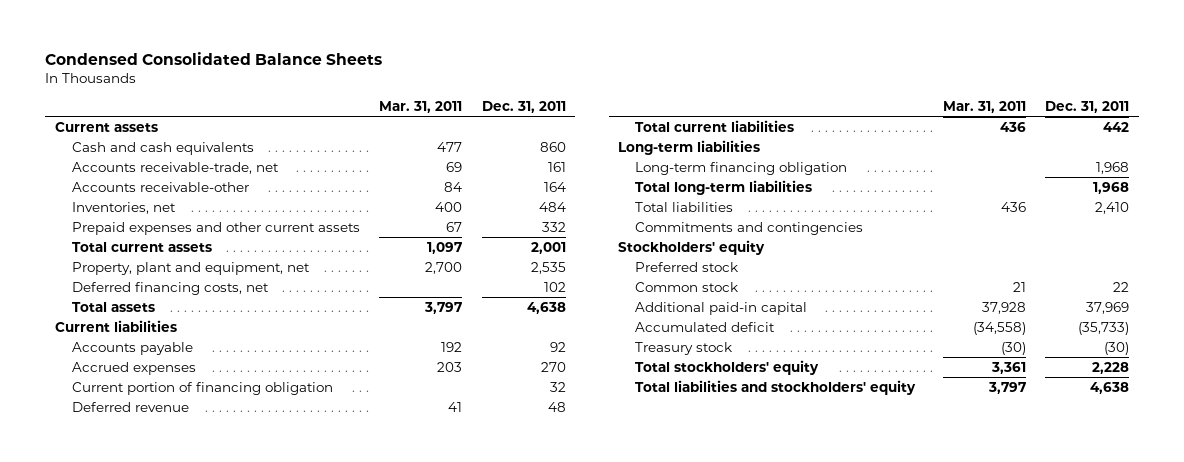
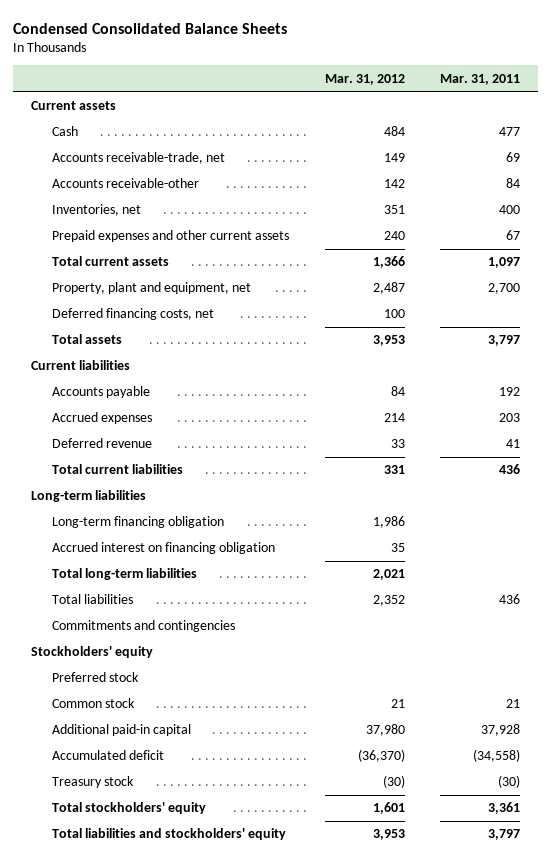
[481,101,566,114] Dec. 31, 2011 -> none
none -> [324,73,405,85] Mar. 31, 2012
[71,141,254,155] Cash and cash equivalents -> [52,126,79,137] Cash
[71,381,333,395] Current portion of financing obligation -> none
none -> [52,542,276,555] Accrued interest on financing obligation

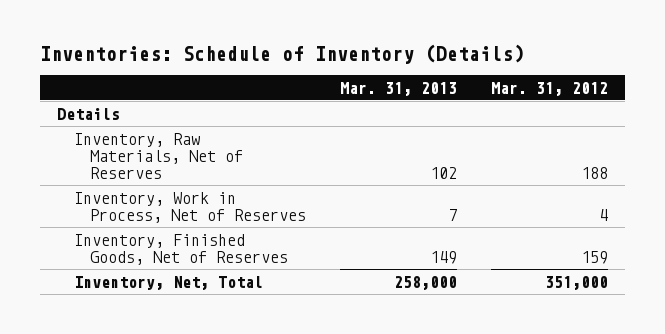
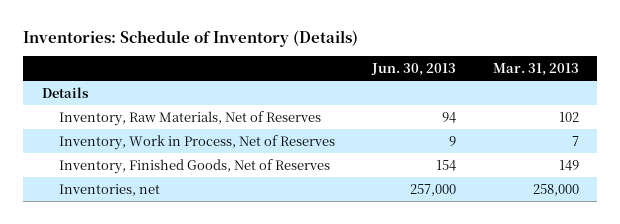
[490,81,608,96] Mar. 31, 2012 -> none
none -> [370,62,456,76] Jun. 30, 2013
[73,275,263,290] Inventory, Net, Total -> [58,183,160,196] Inventories, net

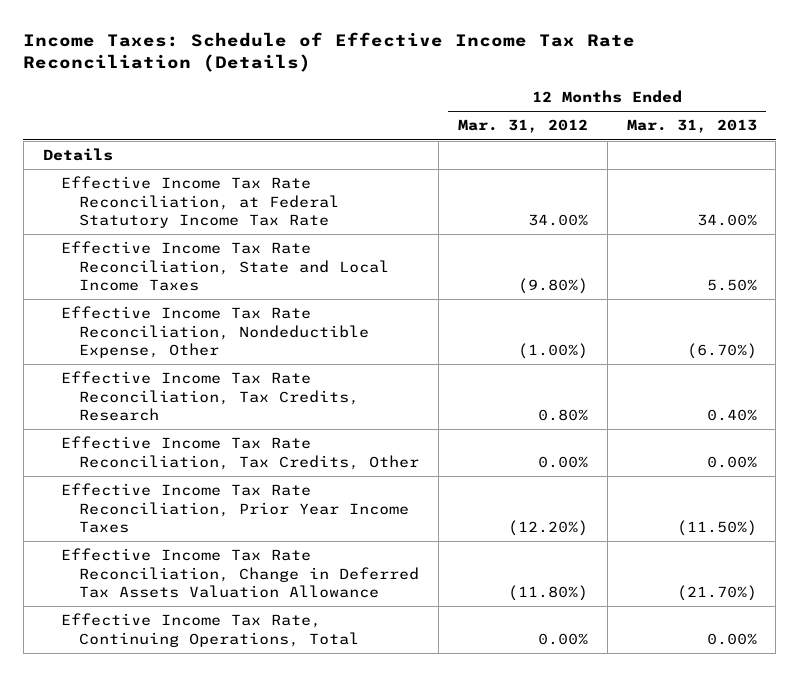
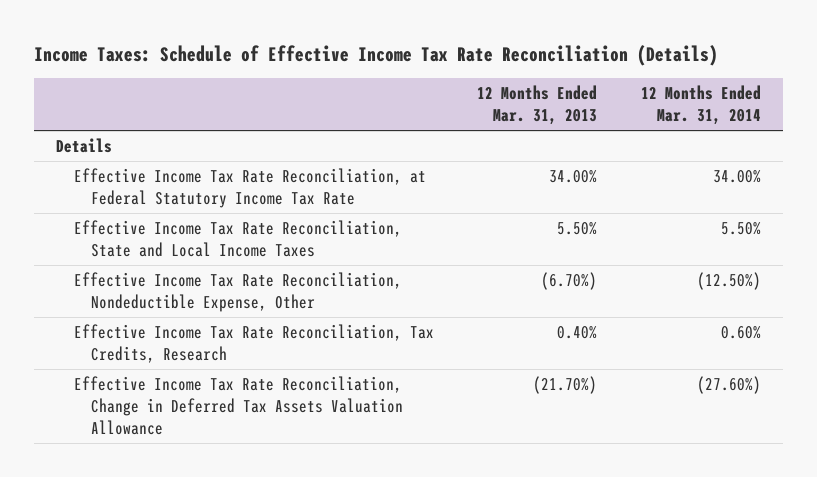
[457,119,588,134] Mar. 31, 2012 -> none
none -> [640,85,761,126] 12 Months Ended Mar. 31, 2014
[60,436,420,470] Effective Income Tax Rate Reconciliation, Tax Credits, Other -> none
[60,483,410,534] Effective Income Tax Rate Reconciliation, Prior Year Income Taxes -> none
[60,613,360,647] Effective Income Tax Rate, Continuing Operations, Total -> none

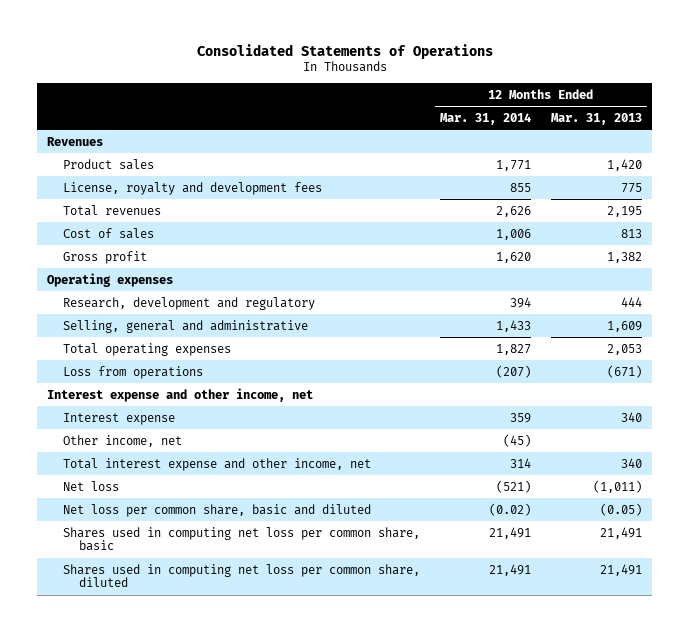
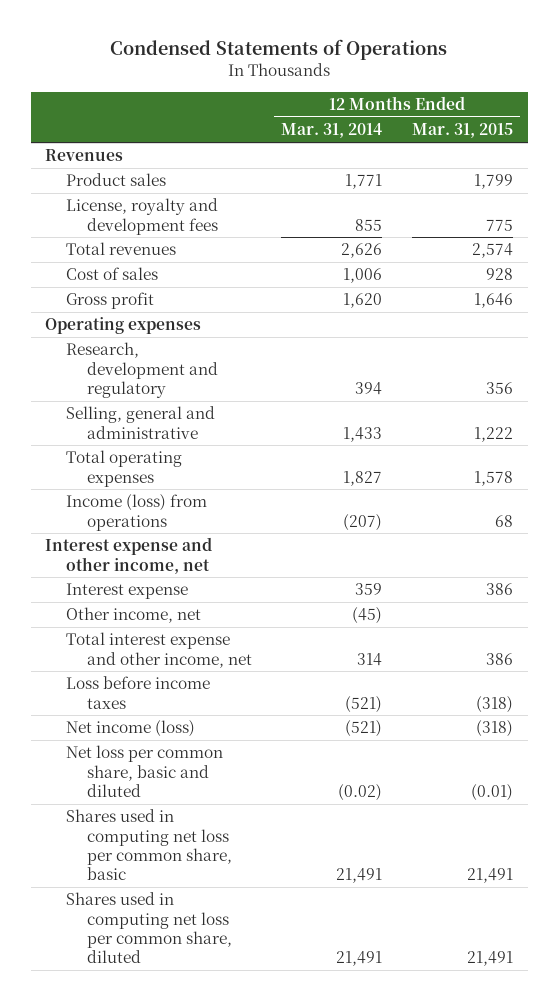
[196,43,493,59] Consolidated Statements of Operations -> [110,38,448,60] Condensed Statements of Operations
[551,112,643,125] Mar. 31, 2013 -> none
none -> [411,123,513,139] Mar. 31, 2015
[63,365,204,379] Loss from operations -> [66,494,208,531] Income (loss) from operations
none -> [66,676,211,709] Loss before income taxes
[63,480,120,491] Net loss -> [66,720,196,738] Net income (loss)

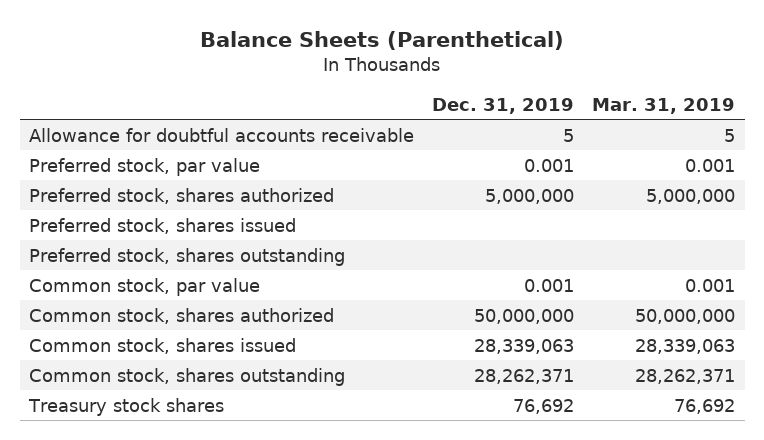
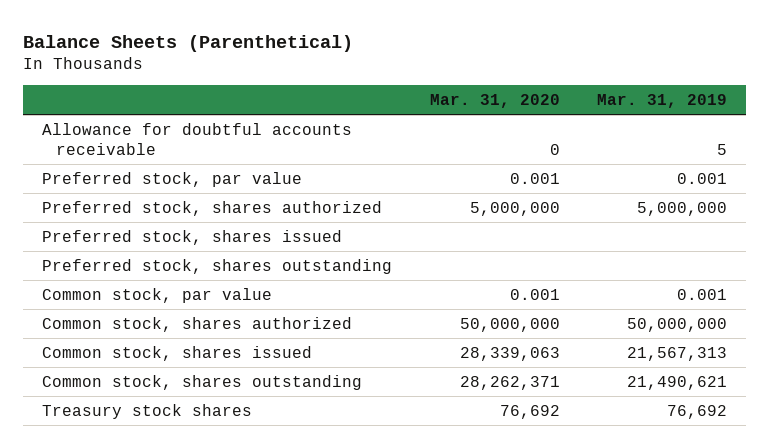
[432,97,575,114] Dec. 31, 2019 -> none
none -> [429,93,560,108] Mar. 31, 2020
[635,338,736,354] 28,339,063 -> [627,346,728,361] 21,567,313
[635,368,736,384] 28,262,371 -> [627,375,728,390] 21,490,621

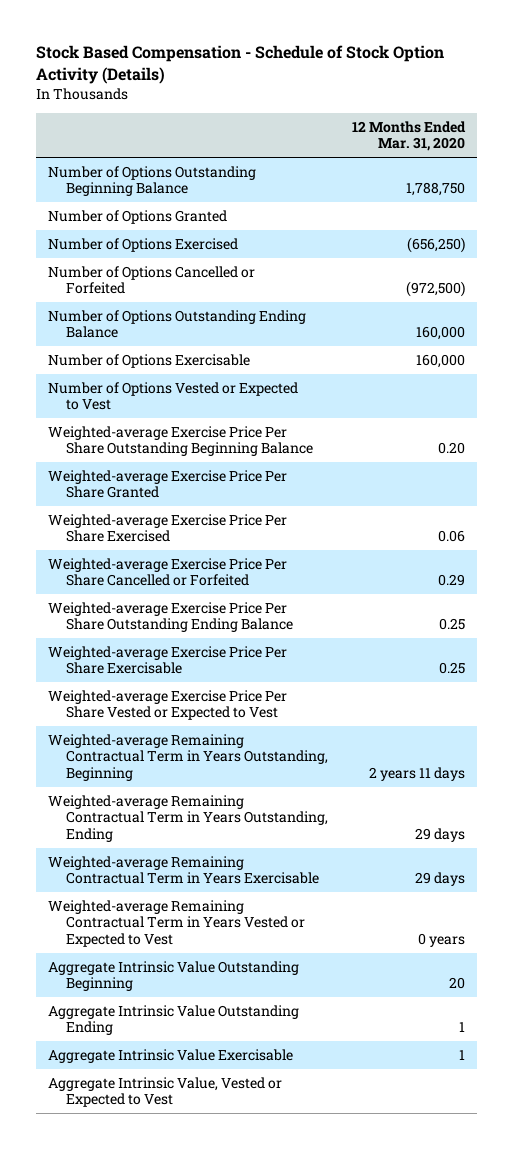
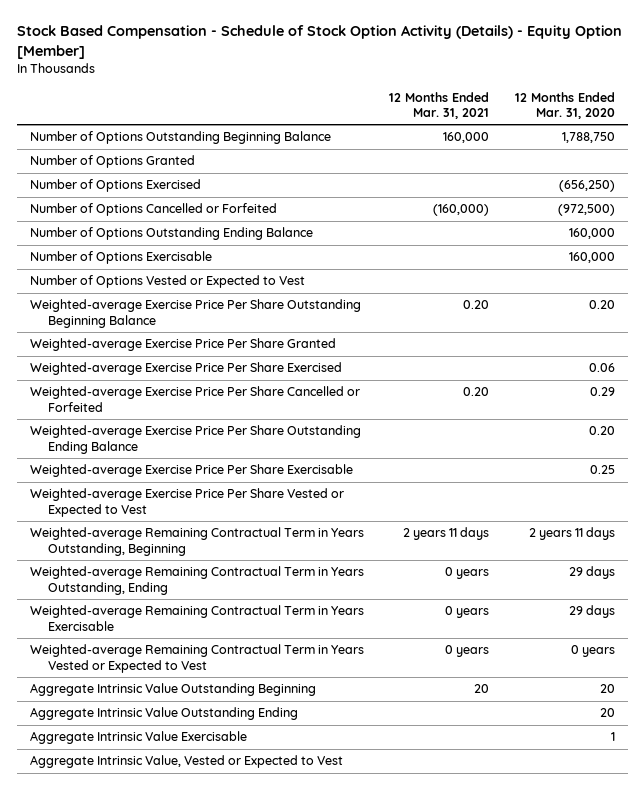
[36,44,445,84] Stock Based Compensation - Schedule of Stock Option Activity (Details) -> [16,25,622,59] Stock Based Compensation - Schedule of Stock Option Activity (Details) - Equity Option [Member]
none -> [389,91,490,120] 12 Months Ended Mar. 31, 2021
[438,618,465,631] 0.25 -> [588,426,615,436] 0.20
[458,1022,465,1033] 1 -> [599,708,615,718] 20

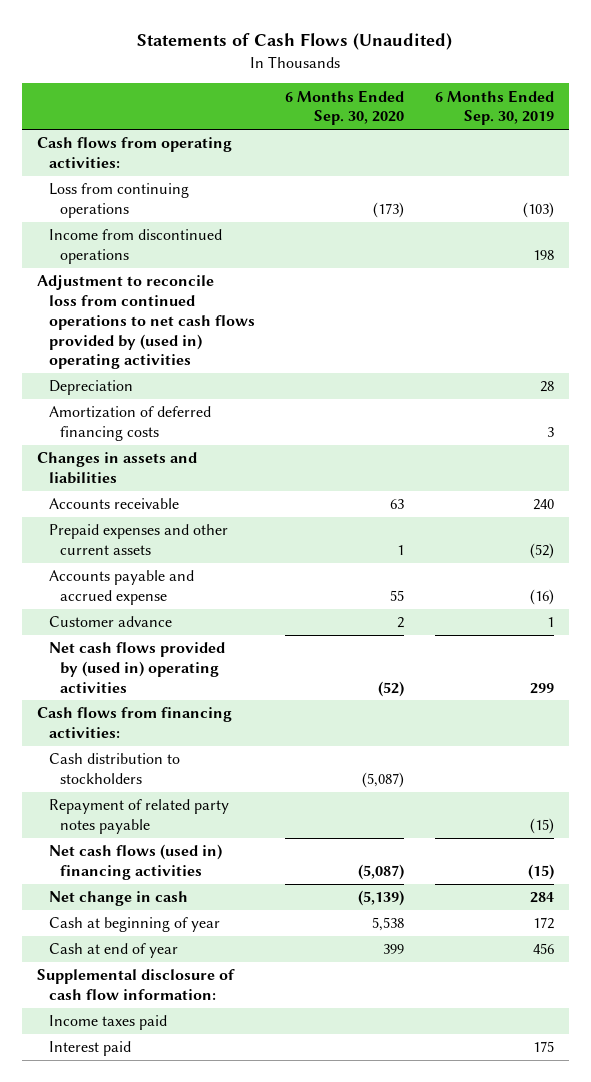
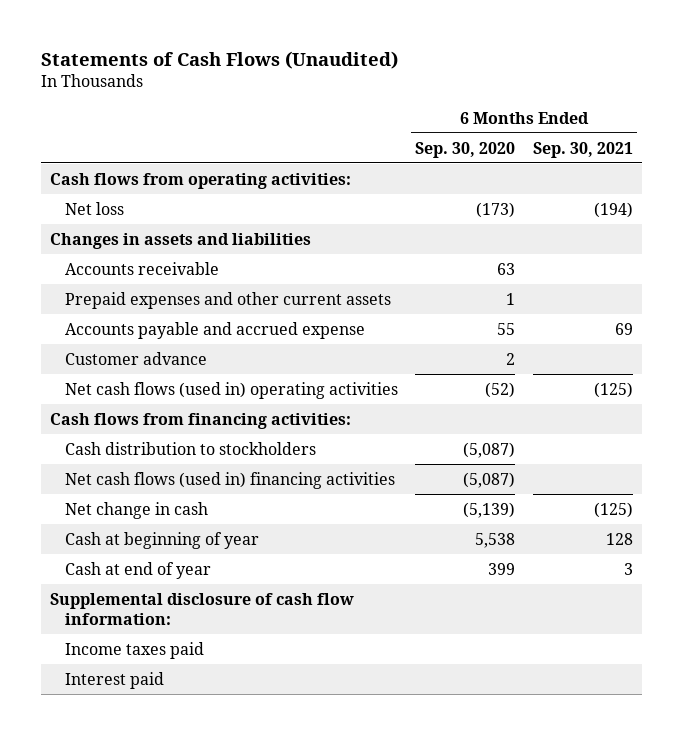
[434,89,554,126] 6 Months Ended Sep. 30, 2019 -> none
none -> [532,141,633,158] Sep. 30, 2021
[48,229,222,264] Income from discontinued operations -> none
[37,275,255,370] Adjustment to reconcile loss from continued operations to net cash flows provided by (used in) operating activities -> none
[48,380,133,396] Depreciation -> none
[48,406,211,441] Amortization of deferred financing costs -> none
[48,183,189,218] Loss from continuing operations -> [64,201,124,215] Net loss
[48,642,225,693] Net cash flows provided by (used in) operating activities -> [64,381,398,399] Net cash flows (used in) operating activities
[48,799,229,834] Repayment of related party notes payable -> none

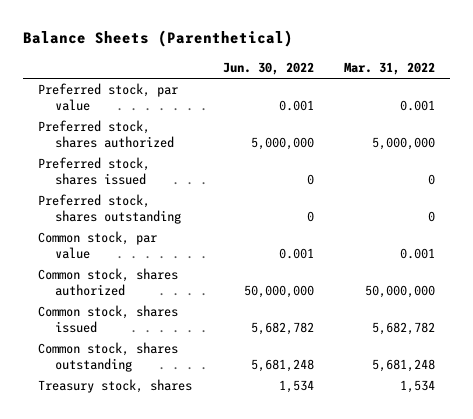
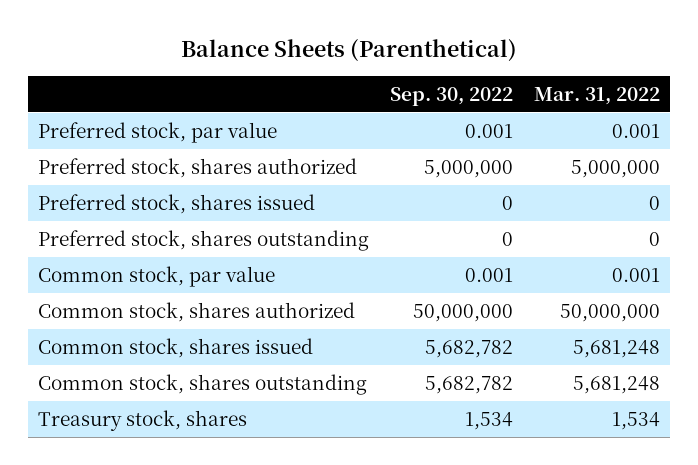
[222,62,314,76] Jun. 30, 2022 -> none
none -> [390,86,514,106] Sep. 30, 2022
[372,322,436,336] 5,682,782 -> [573,339,661,358] 5,681,248

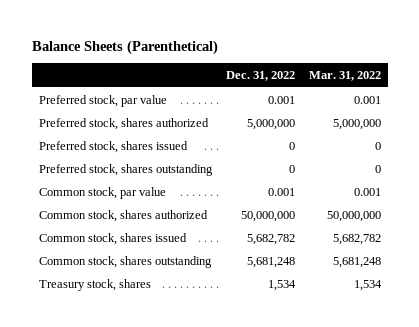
[390,86,514,106] Sep. 30, 2022 -> none
none -> [225,71,295,82] Dec. 31, 2022
[573,339,661,358] 5,681,248 -> [332,233,381,245] 5,682,782

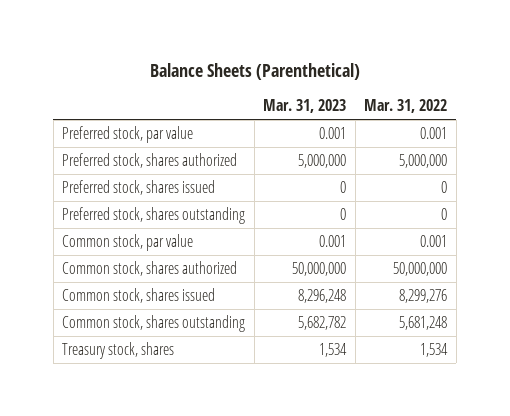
[225,71,295,82] Dec. 31, 2022 -> none
none -> [263,99,347,114] Mar. 31, 2023
[332,233,381,245] 5,682,782 -> [399,288,448,303] 8,299,276

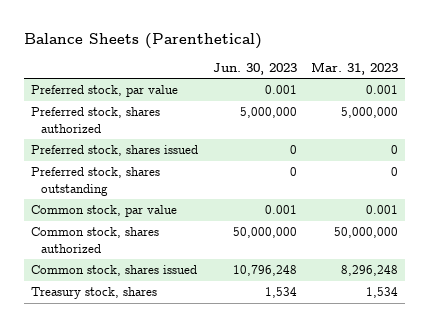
[364,99,448,114] Mar. 31, 2022 -> none
none -> [212,62,297,75] Jun. 30, 2023
[62,314,246,332] Common stock, shares outstanding -> none

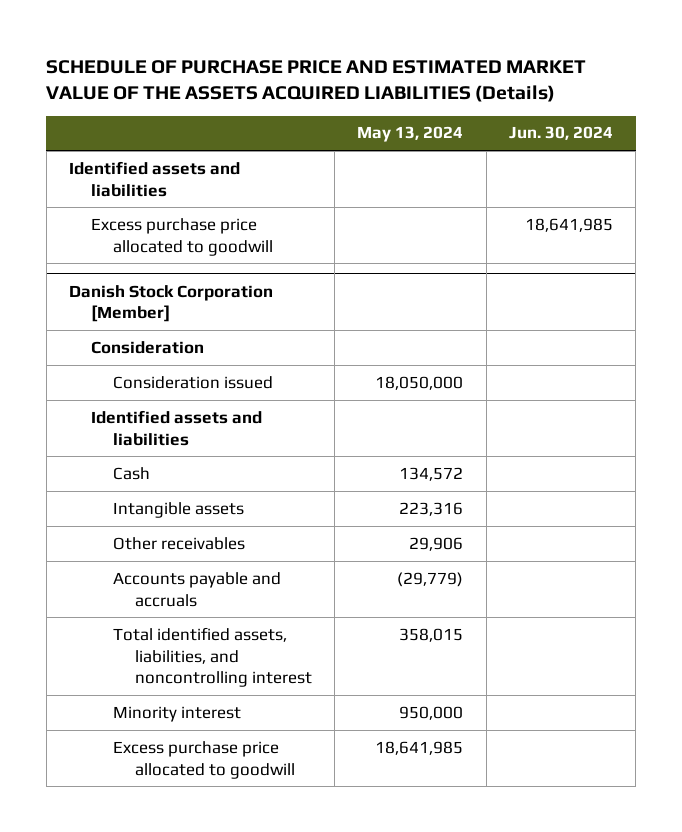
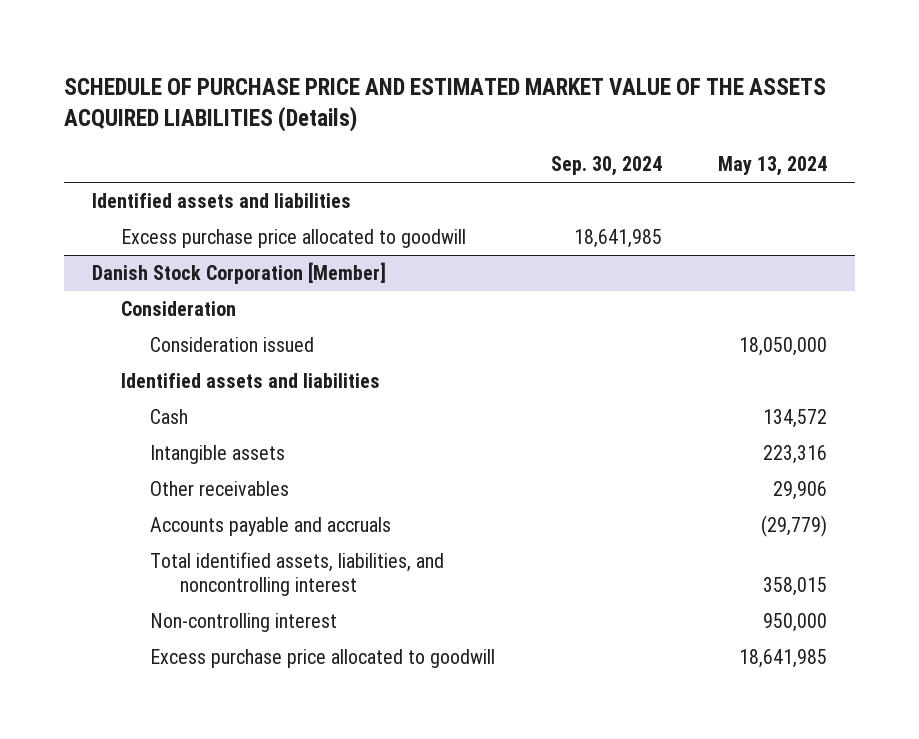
[508,126,613,141] Jun. 30, 2024 -> none
none -> [551,156,663,177] Sep. 30, 2024
[112,705,241,722] Minority interest -> [150,613,338,633] Non-controlling interest

